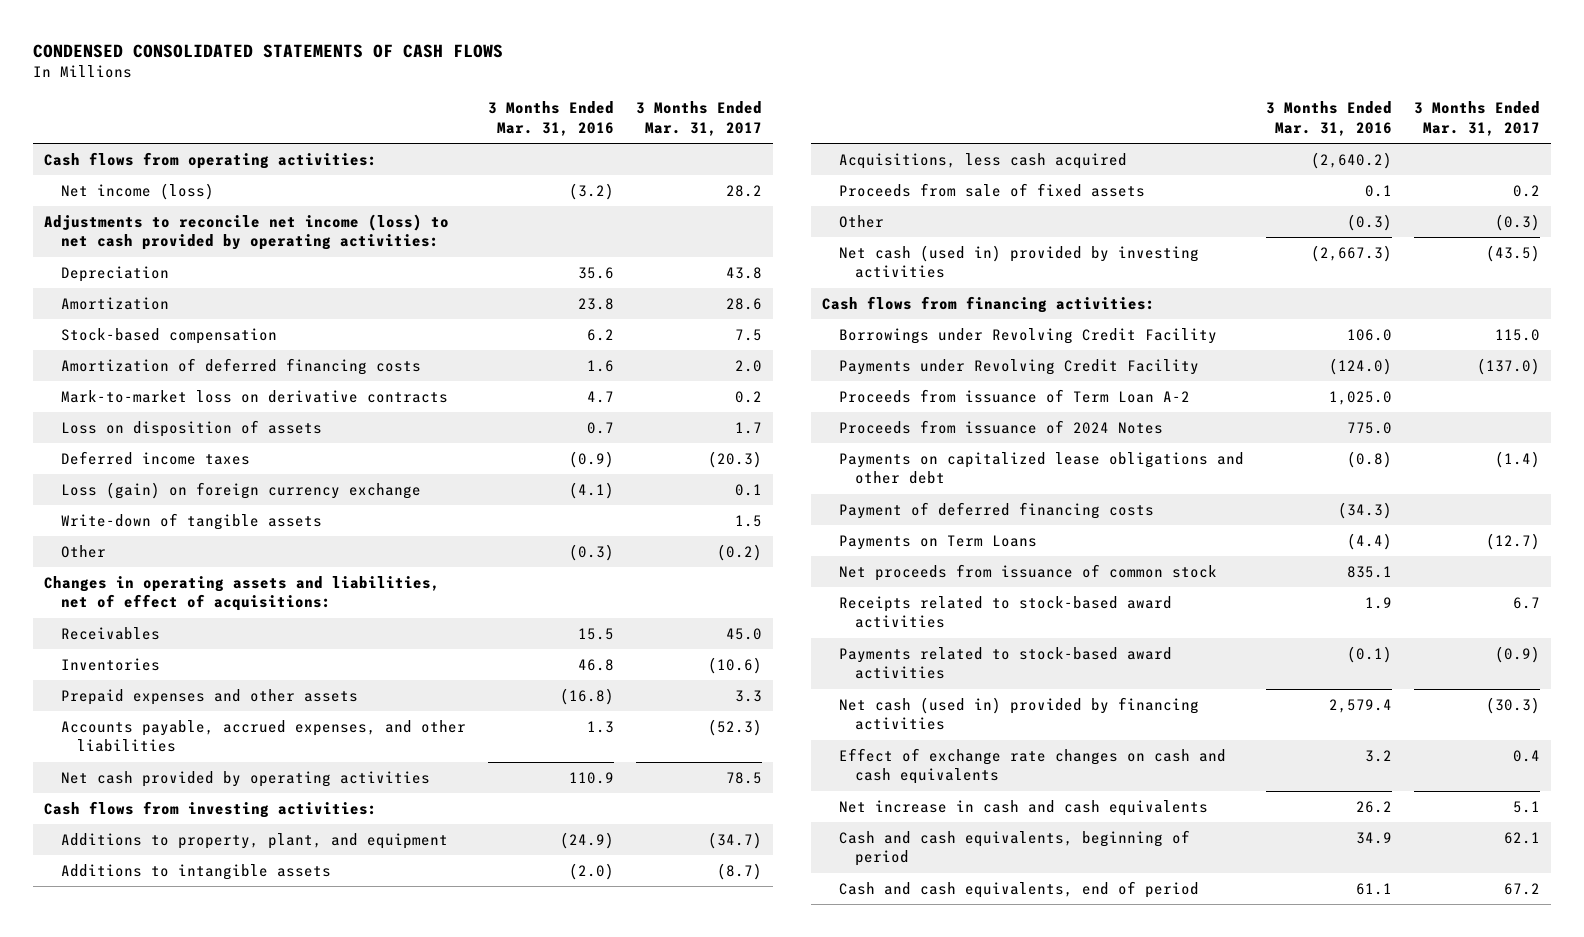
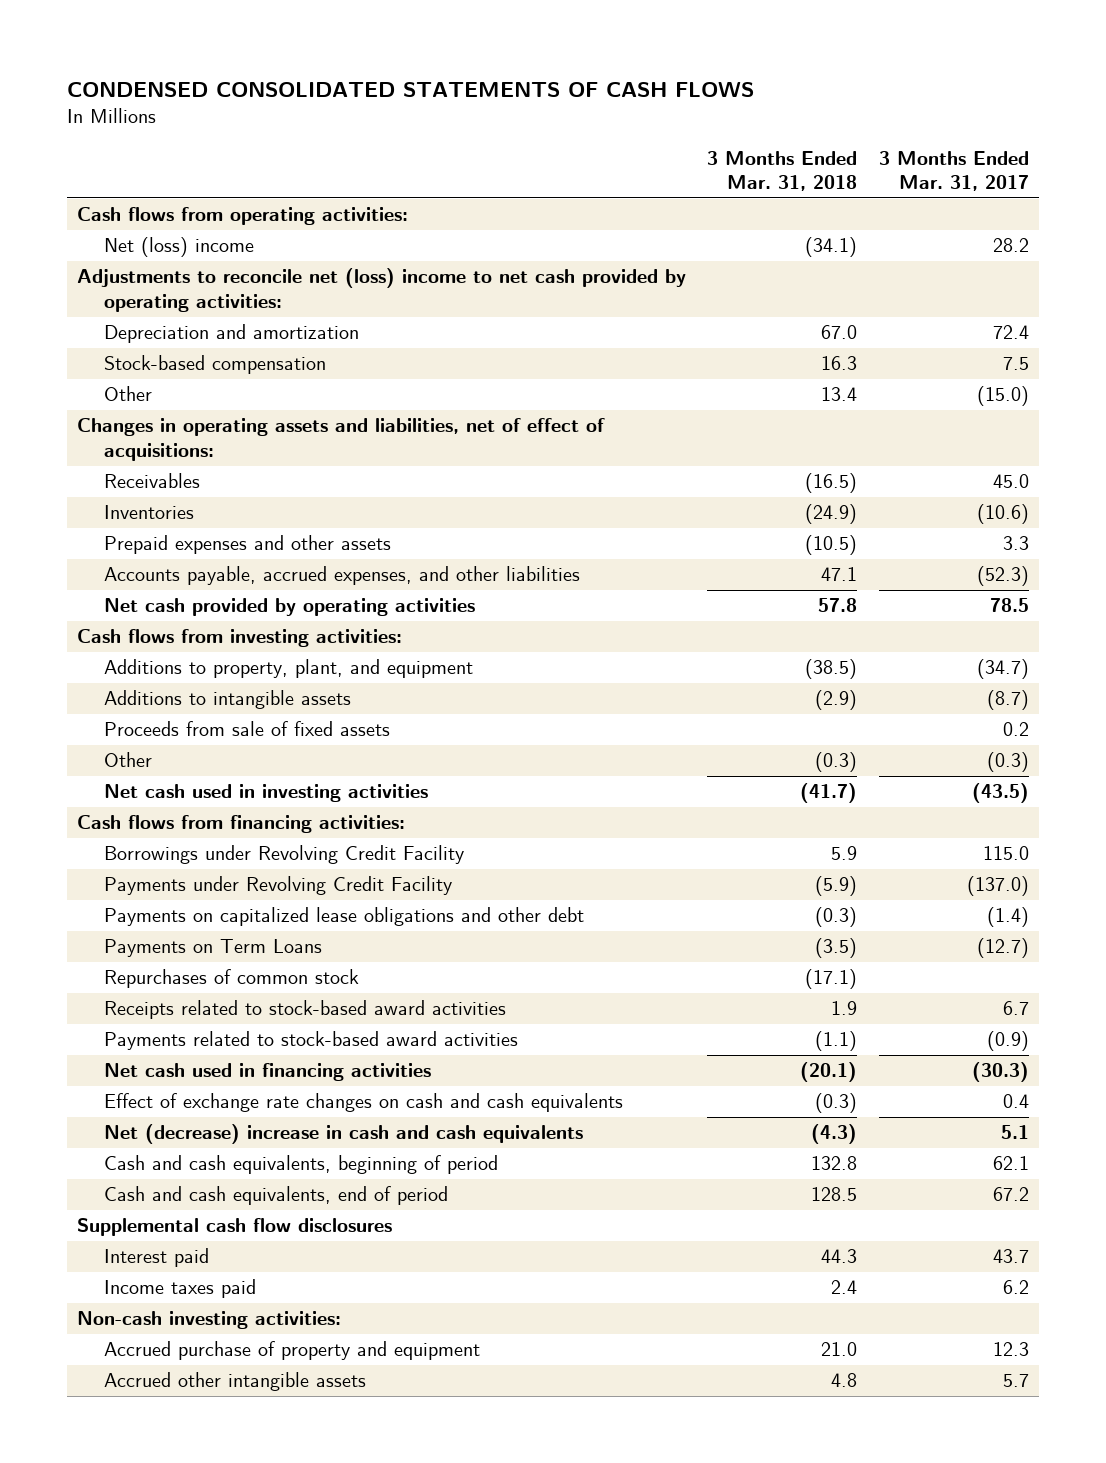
[487,101,614,136] 3 Months Ended Mar. 31, 2016 -> none
none -> [707,150,858,191] 3 Months Ended Mar. 31, 2018
[60,265,169,282] Depreciation -> none
[60,296,169,310] Amortization -> none
[60,182,214,200] Net income (loss) -> [104,237,255,258] Net (loss) income
[44,213,450,251] Adjustments to reconcile net income (loss) to net cash provided by operating activities: -> [77,268,687,312] Adjustments to reconcile net (loss) income to net cash provided by operating activities:
none -> [104,324,360,344] Depreciation and amortization
[60,357,421,375] Amortization of deferred financing costs -> none
[60,389,448,403] Mark-to-market loss on derivative contracts -> none
[60,419,322,437] Loss on disposition of assets -> none
[60,450,250,465] Deferred income taxes -> none
[60,481,421,499] Loss (gain) on foreign currency exchange -> none
[60,512,322,530] Write-down of tangible assets -> none
[717,543,763,561] (0.2) -> [976,386,1029,407] (15.0)
[838,152,1127,169] Acquisitions, less cash acquired -> none
[838,244,1199,279] Net cash (used in) provided by investing activities -> [104,784,429,803] Net cash used in investing activities
[838,388,1190,403] Proceeds from issuance of Term Loan A-2 -> none
[838,419,1163,434] Proceeds from issuance of 2024 Notes -> none
[838,501,1154,519] Payment of deferred financing costs -> none
[838,563,1217,581] Net proceeds from issuance of common stock -> none
none -> [104,969,360,989] Repurchases of common stock
[838,696,1199,731] Net cash (used in) provided by financing activities -> [104,1063,432,1082] Net cash used in financing activities
[838,799,1208,816] Net increase in cash and cash equivalents -> [104,1124,584,1145] Net (decrease) increase in cash and cash equivalents
none -> [77,1218,393,1237] Supplemental cash flow disclosures
none -> [104,1248,210,1268] Interest paid
none -> [104,1279,257,1299] Income taxes paid
none -> [77,1311,342,1330] Non-cash investing activities:
none -> [104,1341,481,1361] Accrued purchase of property and equipment
none -> [104,1372,367,1392] Accrued other intangible assets

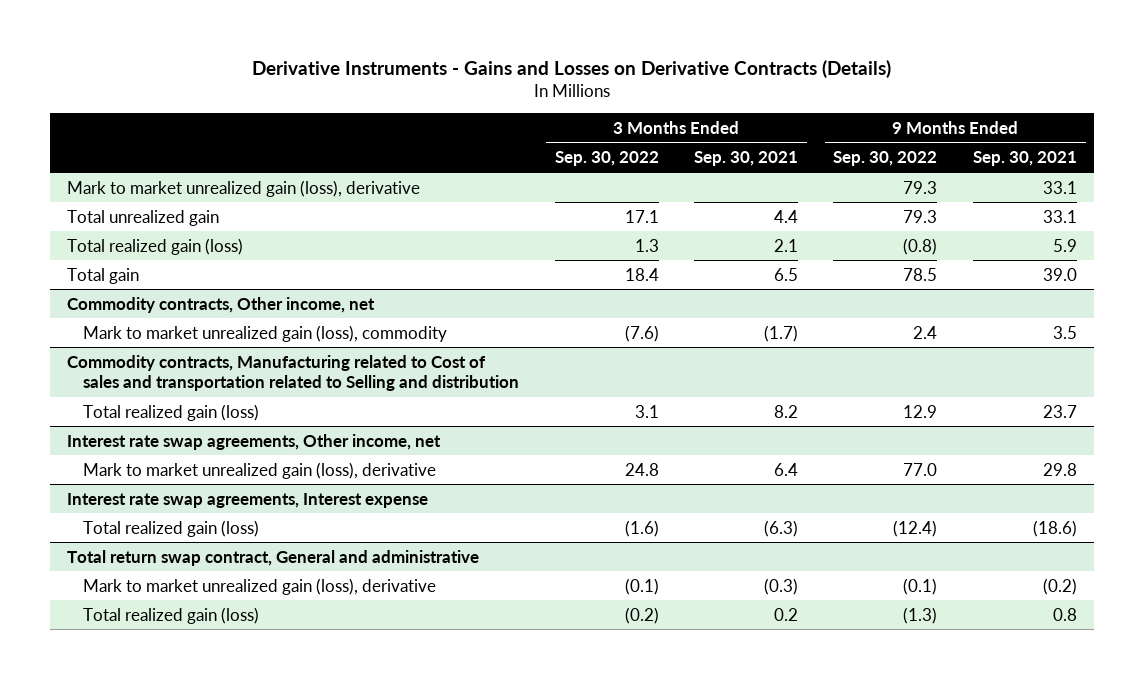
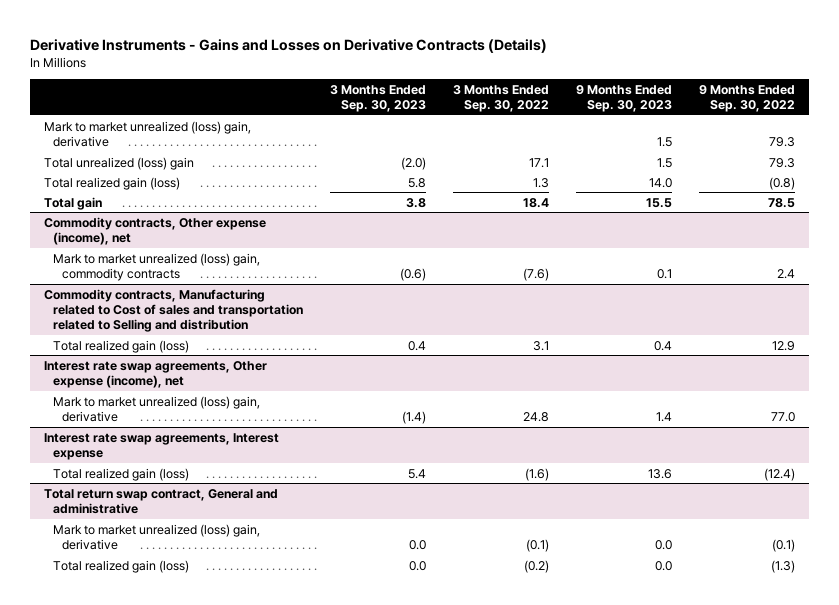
[694,151,799,167] Sep. 30, 2021 -> none
[972,151,1077,167] Sep. 30, 2021 -> none
none -> [330,84,427,113] 3 Months Ended Sep. 30, 2023
none -> [576,84,673,113] 9 Months Ended Sep. 30, 2023
[67,179,421,197] Mark to market unrealized gain (loss), derivative -> [43,120,251,148] Mark to market unrealized (loss) gain, derivative
[67,209,220,226] Total unrealized gain -> [43,156,194,170] Total unrealized (loss) gain
[67,296,376,313] Commodity contracts, Other income, net -> [43,216,266,246] Commodity contracts, Other expense (income), net
[83,324,448,342] Mark to market unrealized gain (loss), commodity -> [53,252,261,282] Mark to market unrealized (loss) gain, commodity contracts
[67,433,442,450] Interest rate swap agreements, Other income, net -> [43,360,267,389] Interest rate swap agreements, Other expense (income), net
[83,461,437,479] Mark to market unrealized gain (loss), derivative -> [53,395,261,423] Mark to market unrealized (loss) gain, derivative
[83,577,437,595] Mark to market unrealized gain (loss), derivative -> [53,523,261,551] Mark to market unrealized (loss) gain, derivative

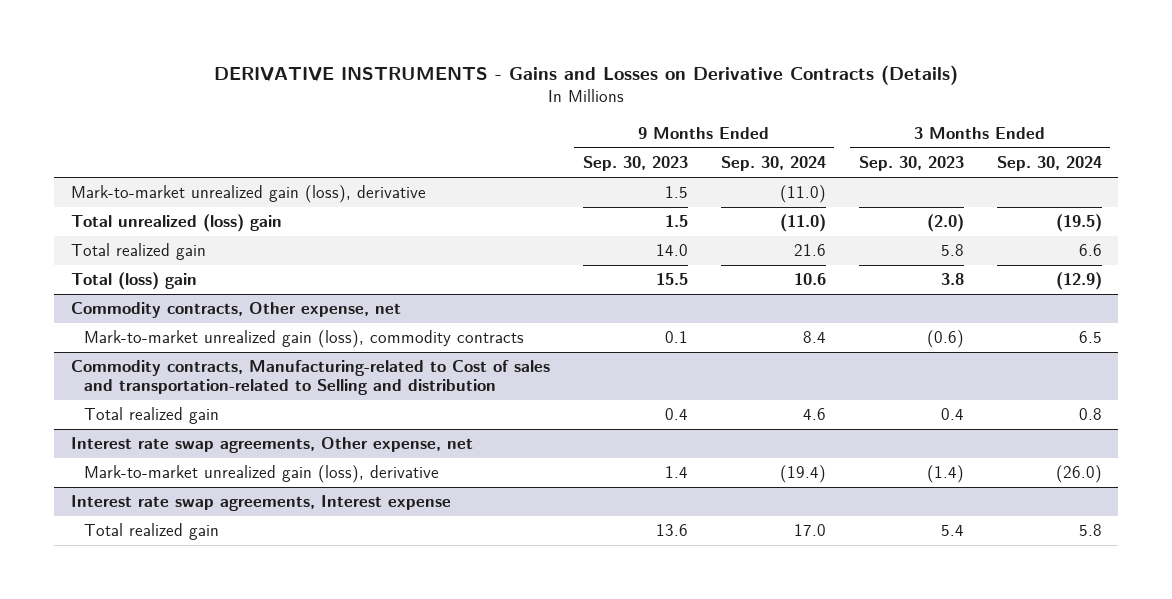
[30,38,548,53] Derivative Instruments - Gains and Losses on Derivative Contracts (Details) -> [214,64,959,85] DERIVATIVE INSTRUMENTS - Gains and Losses on Derivative Contracts (Details)
[453,84,550,113] 3 Months Ended Sep. 30, 2022 -> none
[699,84,796,113] 9 Months Ended Sep. 30, 2022 -> none
none -> [720,156,826,172] Sep. 30, 2024
none -> [996,156,1102,172] Sep. 30, 2024
[43,120,251,148] Mark to market unrealized (loss) gain, derivative -> [70,185,426,204] Mark-to-market unrealized gain (loss), derivative
[43,176,180,190] Total realized gain (loss) -> [70,243,206,261] Total realized gain
[43,196,102,210] Total gain -> [70,272,197,291] Total (loss) gain
[43,216,266,246] Commodity contracts, Other expense (income), net -> [70,302,401,319] Commodity contracts, Other expense, net
[53,252,261,282] Mark to market unrealized (loss) gain, commodity contracts -> [84,330,525,349] Mark-to-market unrealized gain (loss), commodity contracts
[43,288,304,333] Commodity contracts, Manufacturing related to Cost of sales and transportation related to Selling and distribution -> [70,360,550,396] Commodity contracts, Manufacturing-related to Cost of sales and transportation-related to Selling and distribution
[53,339,190,353] Total realized gain (loss) -> [84,407,220,425] Total realized gain
[43,360,267,389] Interest rate swap agreements, Other expense (income), net -> [70,437,473,454] Interest rate swap agreements, Other expense, net
[53,395,261,423] Mark to market unrealized (loss) gain, derivative -> [84,465,440,484] Mark-to-market unrealized gain (loss), derivative
[43,488,278,515] Total return swap contract, General and administrative -> none
[53,523,261,551] Mark to market unrealized (loss) gain, derivative -> none
[53,559,190,573] Total realized gain (loss) -> none
[53,467,190,481] Total realized gain (loss) -> [84,523,220,541] Total realized gain

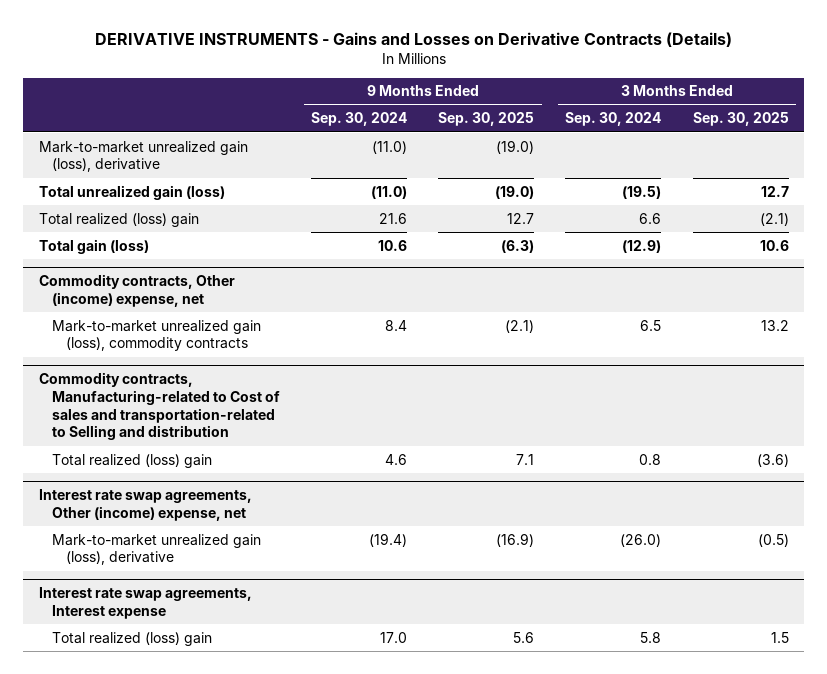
[582,156,688,172] Sep. 30, 2023 -> none
[858,156,964,172] Sep. 30, 2023 -> none
none -> [438,112,535,127] Sep. 30, 2025
none -> [692,112,789,127] Sep. 30, 2025
[70,214,282,233] Total unrealized (loss) gain -> [38,184,225,200] Total unrealized gain (loss)
[70,243,206,261] Total realized gain -> [38,212,199,227] Total realized (loss) gain
[70,272,197,291] Total (loss) gain -> [38,238,149,254] Total gain (loss)
[70,302,401,319] Commodity contracts, Other expense, net -> [38,274,235,308] Commodity contracts, Other (income) expense, net
[84,407,220,425] Total realized gain -> [52,453,213,468] Total realized (loss) gain
[70,437,473,454] Interest rate swap agreements, Other expense, net -> [38,489,252,522] Interest rate swap agreements, Other (income) expense, net
[84,523,220,541] Total realized gain -> [52,631,213,646] Total realized (loss) gain

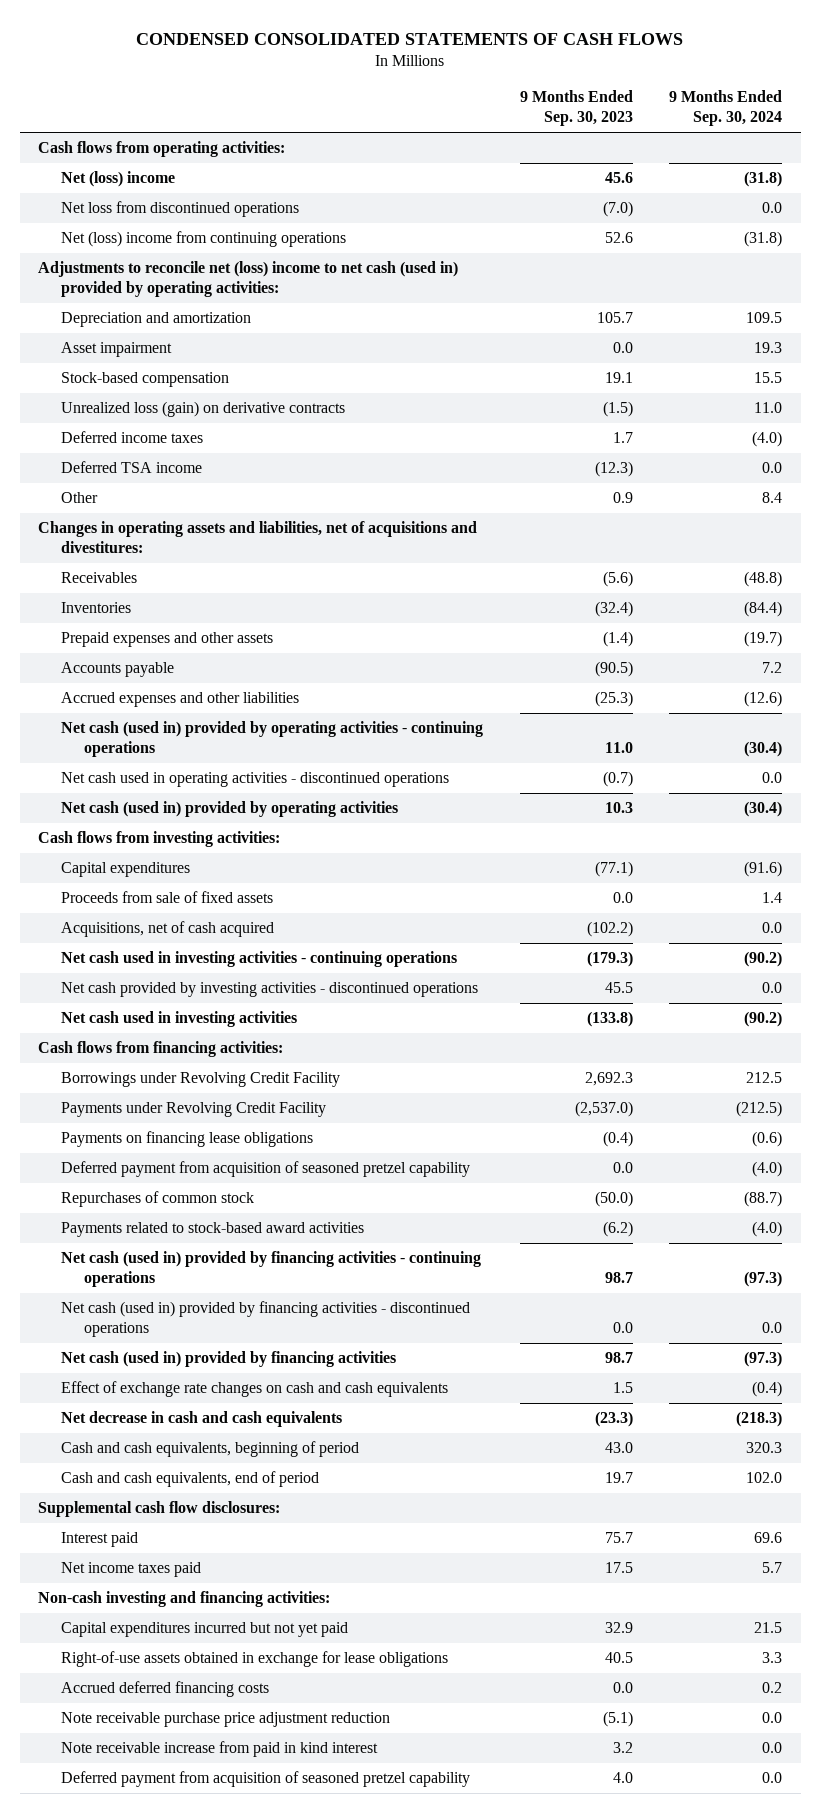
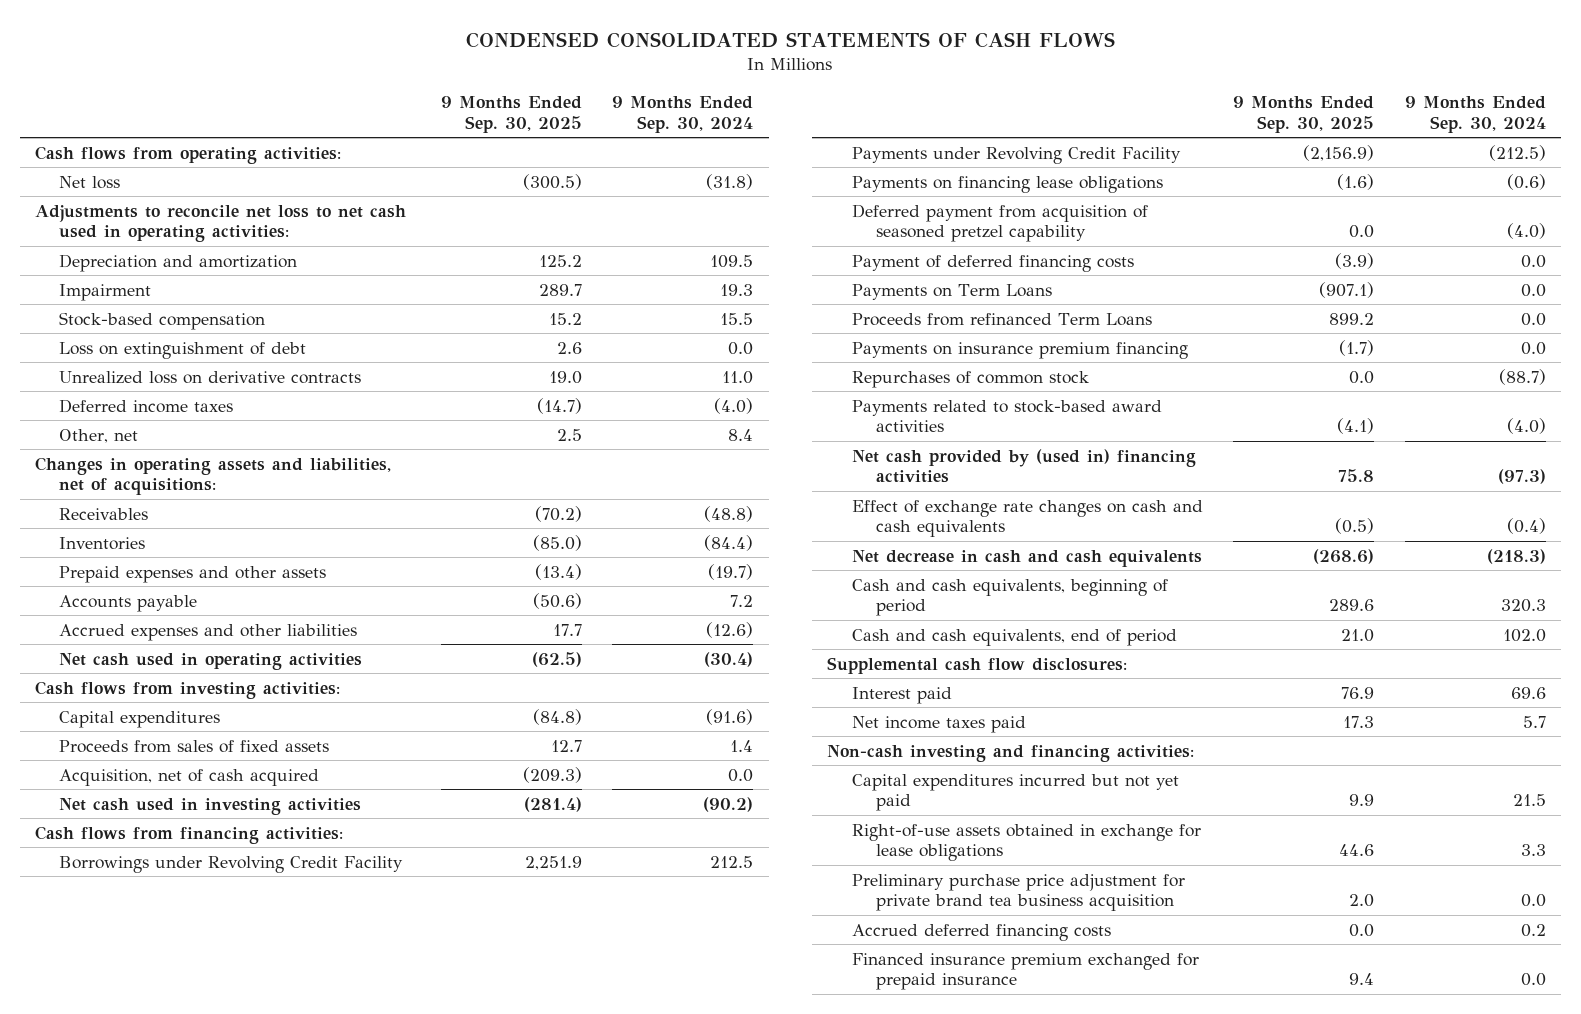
[519,90,633,127] 9 Months Ended Sep. 30, 2023 -> none
none -> [440,96,582,133] 9 Months Ended Sep. 30, 2025
[61,201,300,218] Net loss from discontinued operations -> none
[61,231,347,248] Net (loss) income from continuing operations -> none
[61,171,176,188] Net (loss) income -> [59,175,121,189] Net loss
[38,261,459,298] Adjustments to reconcile net (loss) income to net cash (used in) provided by operating activities: -> [35,204,407,243] Adjustments to reconcile net loss to net cash used in operating activities:
[61,342,173,358] Asset impairment -> [59,283,152,301] Impairment
none -> [59,341,307,359] Loss on extinguishment of debt
[61,401,346,418] Unrealized loss (gain) on derivative contracts -> [59,370,362,384] Unrealized loss on derivative contracts
[61,461,203,474] Deferred TSA income -> none
[61,492,99,504] Other -> [59,428,139,443] Other, net
[38,521,478,554] Changes in operating assets and liabilities, net of acquisitions and divestitures: -> [35,456,392,496] Changes in operating assets and liabilities, net of acquisitions:
[61,721,484,758] Net cash (used in) provided by operating activities - continuing operations -> none
[61,772,450,788] Net cash used in operating activities - discontinued operations -> none
[61,801,399,818] Net cash (used in) provided by operating activities -> [59,652,363,670] Net cash used in operating activities
[61,951,458,968] Net cash used in investing activities - continuing operations -> none
[61,982,479,998] Net cash provided by investing activities - discontinued operations -> none
[61,891,274,904] Proceeds from sale of fixed assets -> [59,739,330,753] Proceeds from sales of fixed assets
[61,921,275,938] Acquisitions, net of cash acquired -> [59,768,320,786] Acquisition, net of cash acquired
none -> [851,254,1134,272] Payment of deferred financing costs
none -> [851,283,1052,300] Payments on Term Loans
none -> [851,312,1152,326] Proceeds from refinanced Term Loans
none -> [851,341,1188,359] Payments on insurance premium financing
[61,1251,482,1288] Net cash (used in) provided by financing activities - continuing operations -> none
[61,1301,471,1338] Net cash (used in) provided by financing activities - discontinued operations -> none
[61,1351,397,1368] Net cash (used in) provided by financing activities -> [851,448,1196,484] Net cash provided by (used in) financing activities
none -> [851,873,1185,912] Preliminary purchase price adjustment for private brand tea business acquisition
[61,1712,391,1728] Note receivable purchase price adjustment reduction -> none
[61,1741,379,1758] Note receivable increase from paid in kind interest -> none
[61,1771,471,1788] Deferred payment from acquisition of seasoned pretzel capability -> none
none -> [851,952,1199,991] Financed insurance premium exchanged for prepaid insurance

